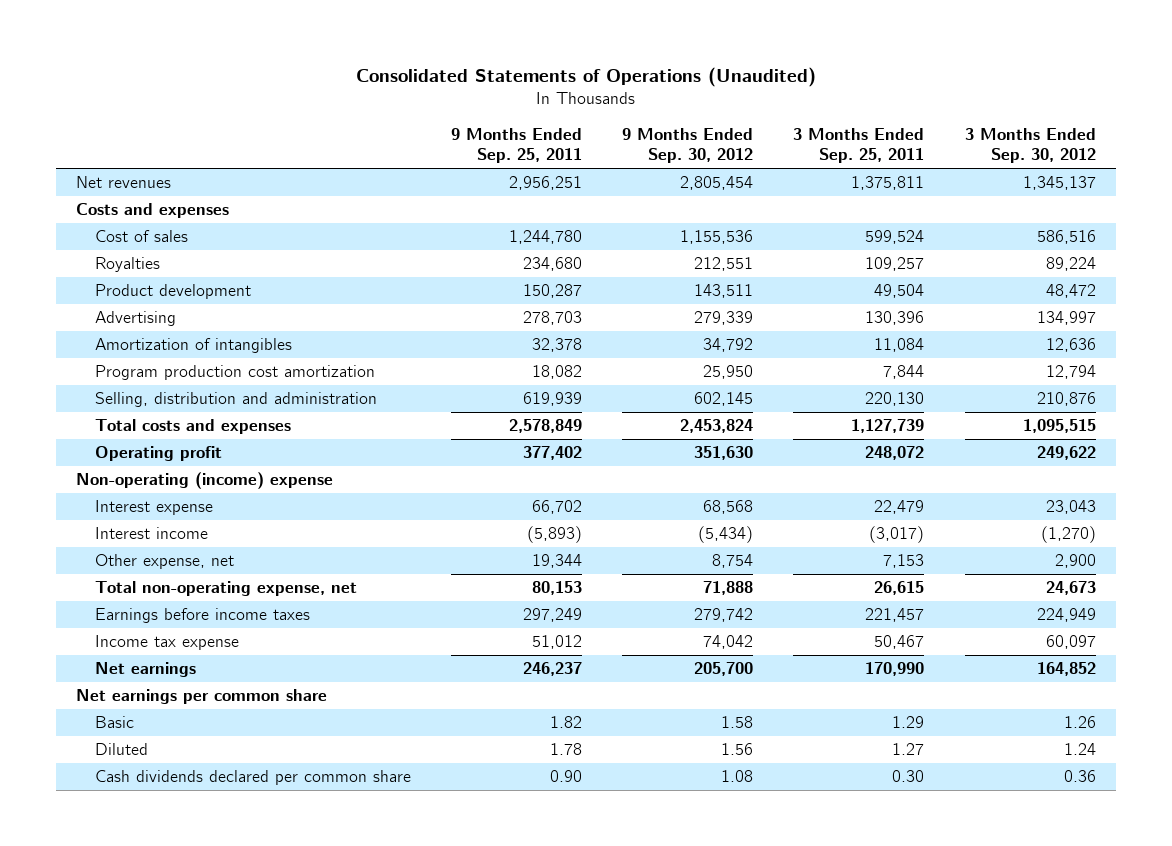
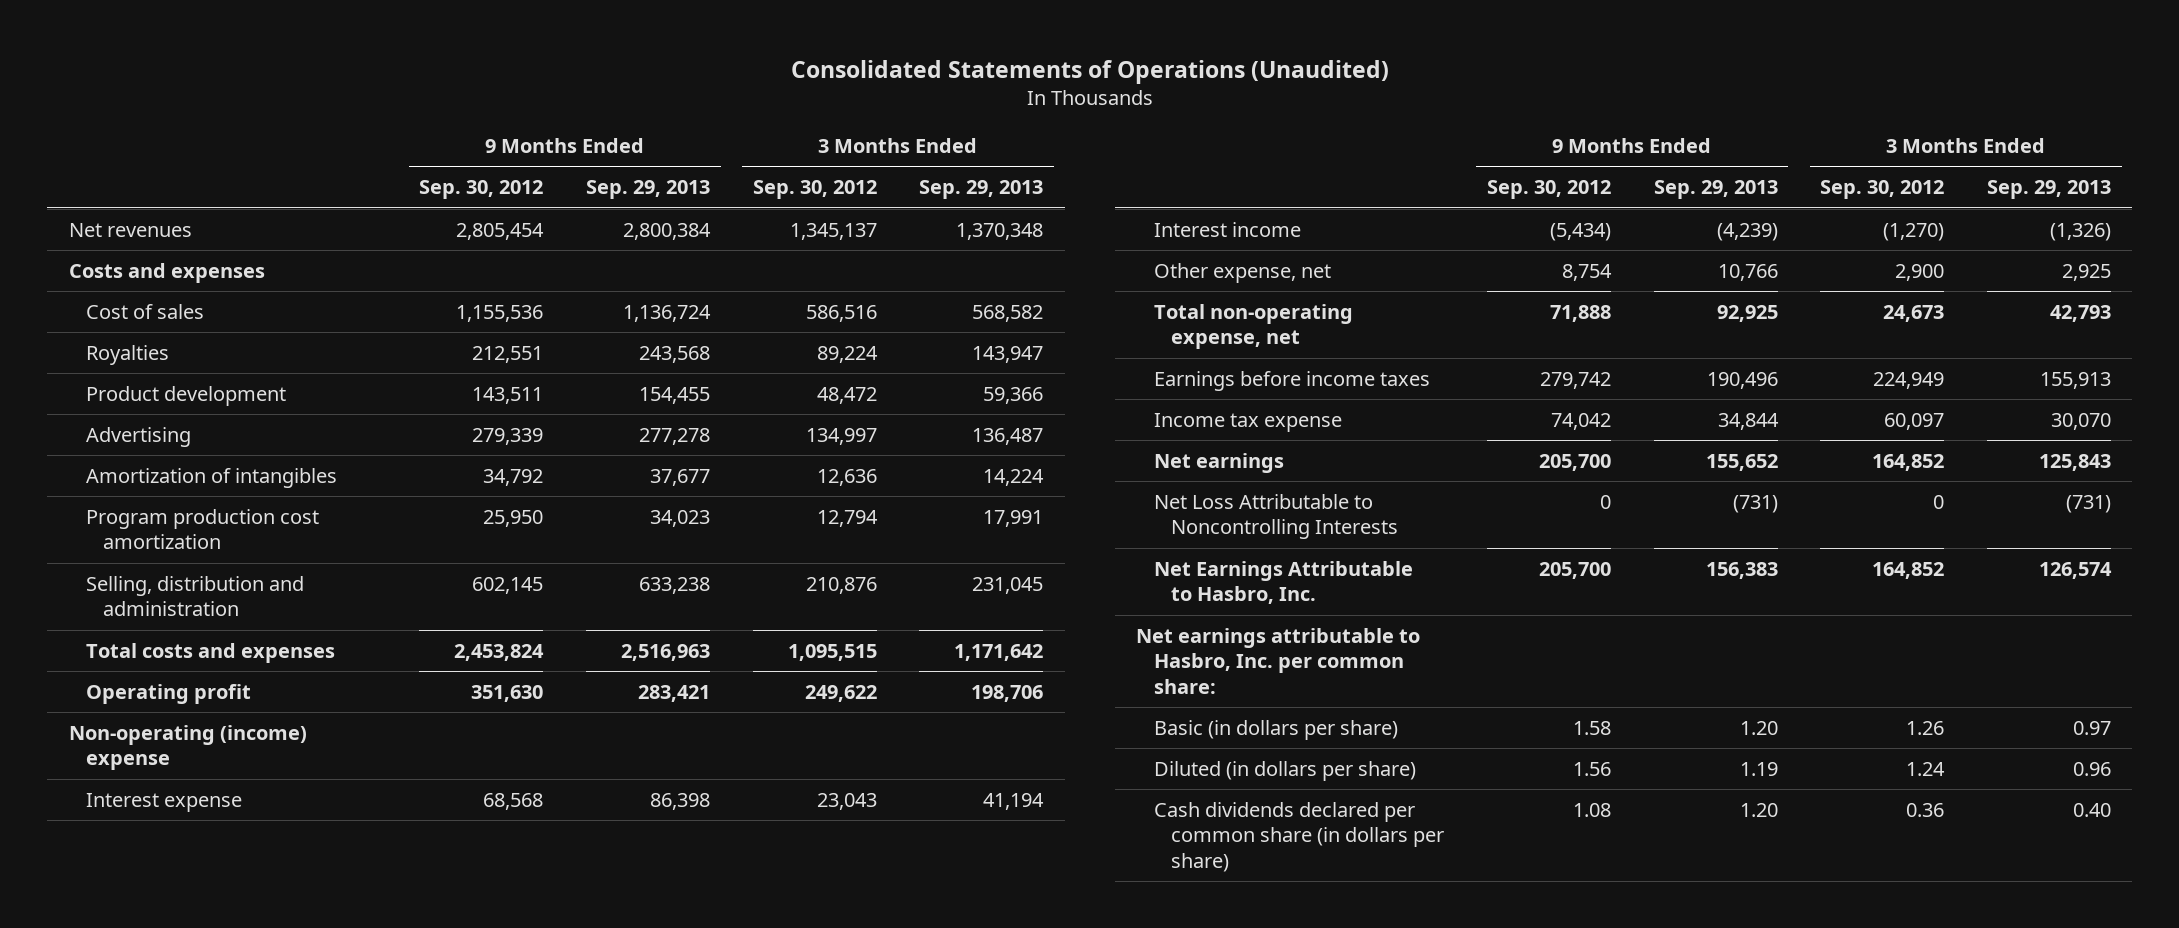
[450,127,582,164] 9 Months Ended Sep. 25, 2011 -> none
[793,127,925,164] 3 Months Ended Sep. 25, 2011 -> none
none -> [585,180,710,200] Sep. 29, 2013
none -> [919,180,1044,200] Sep. 29, 2013
none -> [1153,493,1399,540] Net Loss Attributable to Noncontrolling Interests
none -> [1153,560,1413,605] Net Earnings Attributable to Hasbro, Inc.
[76,689,328,705] Net earnings per common share -> [1136,627,1421,694] Net earnings attributable to Hasbro, Inc. per common share:
[94,716,134,729] Basic -> [1153,719,1398,740] Basic (in dollars per share)
[94,743,148,756] Diluted -> [1153,760,1416,781] Diluted (in dollars per share)
[94,770,411,786] Cash dividends declared per common share -> [1153,801,1445,872] Cash dividends declared per common share (in dollars per share)

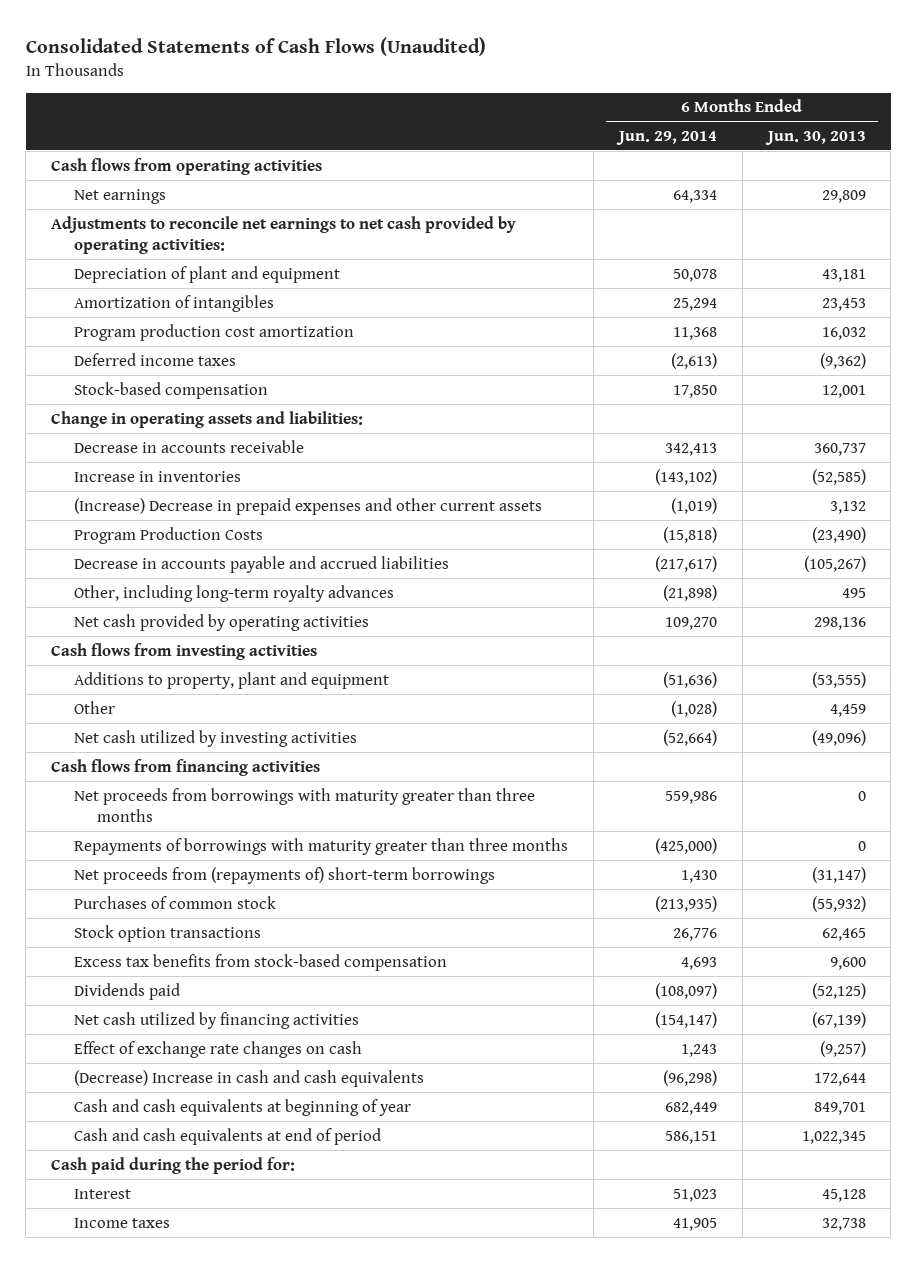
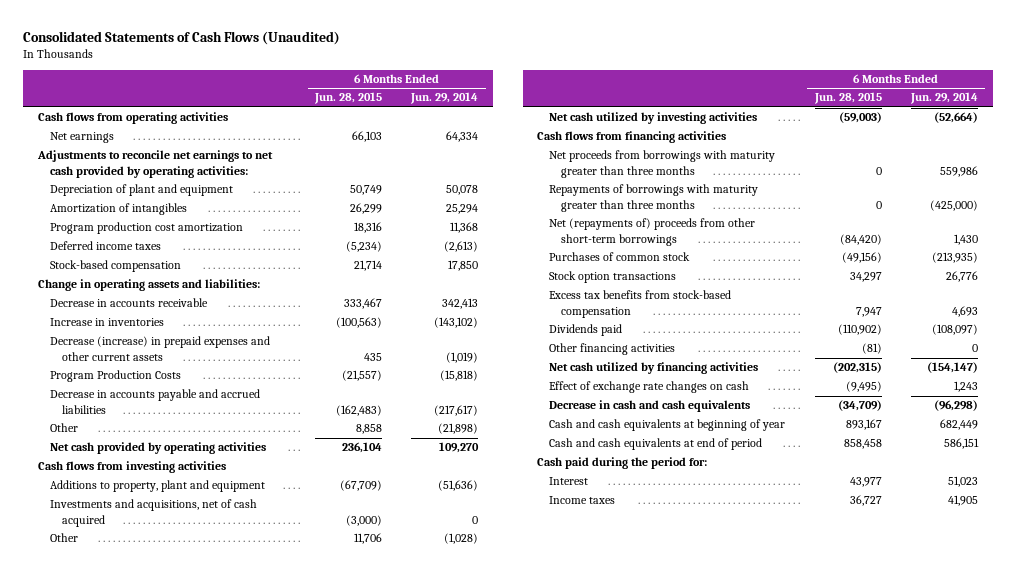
[764,130,866,145] Jun. 30, 2013 -> none
none -> [313,92,382,105] Jun. 28, 2015
[74,497,543,515] (Increase) Decrease in prepaid expenses and other current assets -> [49,336,270,361] Decrease (increase) in prepaid expenses and other current assets
[74,584,395,602] Other, including long-term royalty advances -> [49,423,78,433] Other
none -> [49,499,257,527] Investments and acquisitions, net of cash acquired
[74,866,496,884] Net proceeds from (repayments of) short-term borrowings -> [549,218,756,246] Net (repayments of) proceeds from other short-term borrowings
none -> [549,343,676,356] Other financing activities
[74,1069,425,1087] (Decrease) Increase in cash and cash equivalents -> [549,400,751,413] Decrease in cash and cash equivalents

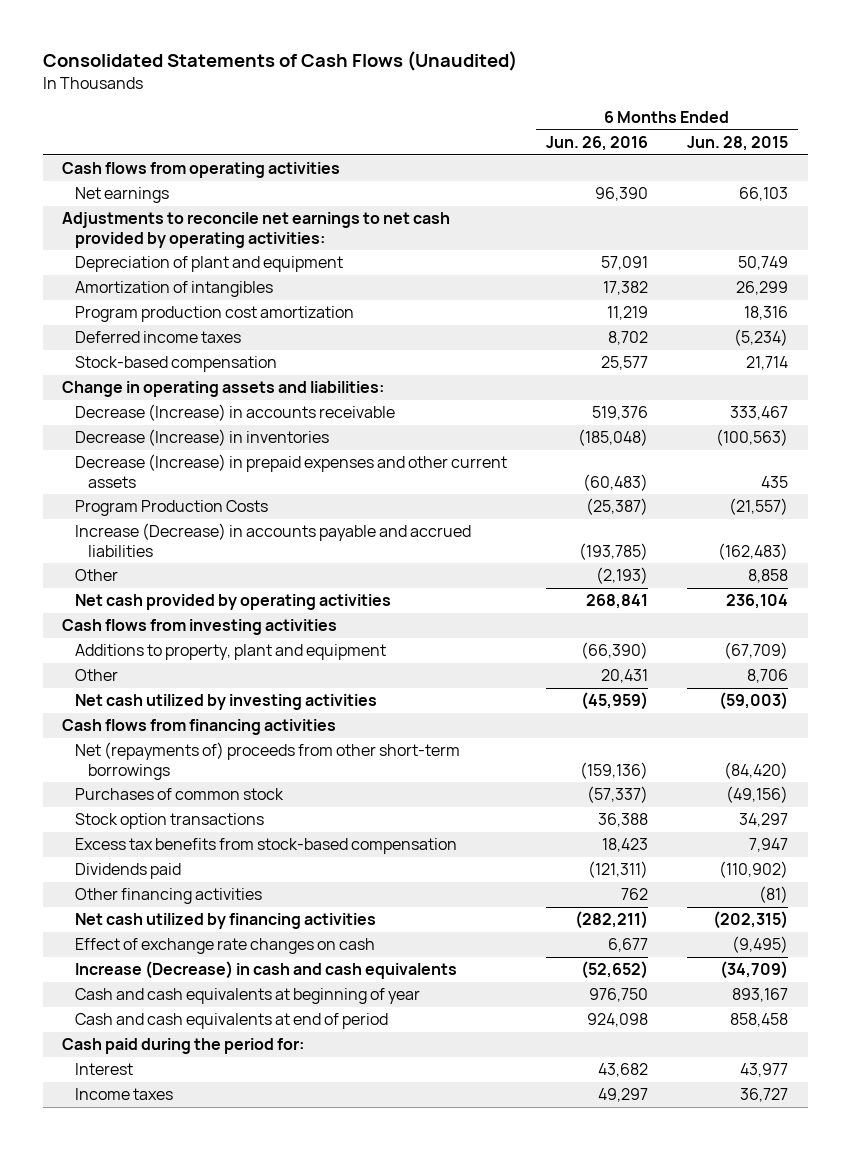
[410,92,479,105] Jun. 29, 2014 -> none
none -> [546,136,649,152] Jun. 26, 2016
[49,298,208,308] Decrease in accounts receivable -> [75,404,396,422] Decrease (Increase) in accounts receivable
[49,318,164,327] Increase in inventories -> [75,429,330,447] Decrease (Increase) in inventories
[49,336,270,361] Decrease (increase) in prepaid expenses and other current assets -> [75,454,508,488] Decrease (Increase) in prepaid expenses and other current assets
[49,389,260,414] Decrease in accounts payable and accrued liabilities -> [75,523,472,557] Increase (Decrease) in accounts payable and accrued liabilities
[49,499,257,527] Investments and acquisitions, net of cash acquired -> none
[353,533,382,545] 11,706 -> [747,669,789,684] 8,706
[549,150,776,178] Net proceeds from borrowings with maturity greater than three months -> none
[549,184,759,212] Repayments of borrowings with maturity greater than three months -> none
[549,400,751,413] Decrease in cash and cash equivalents -> [75,961,458,980] Increase (Decrease) in cash and cash equivalents

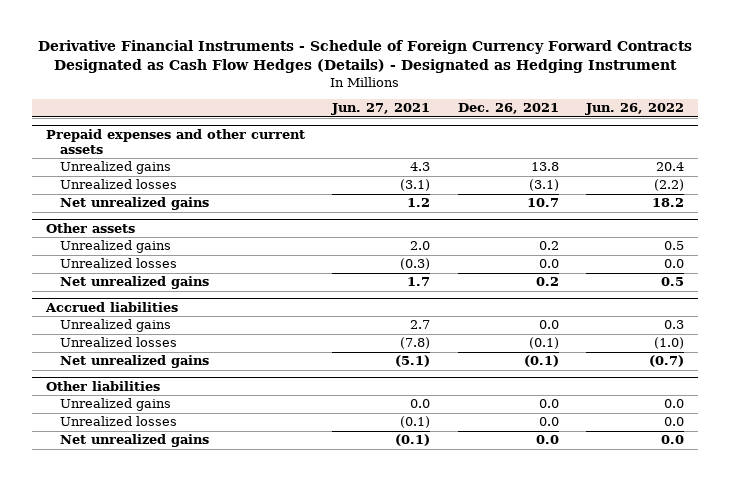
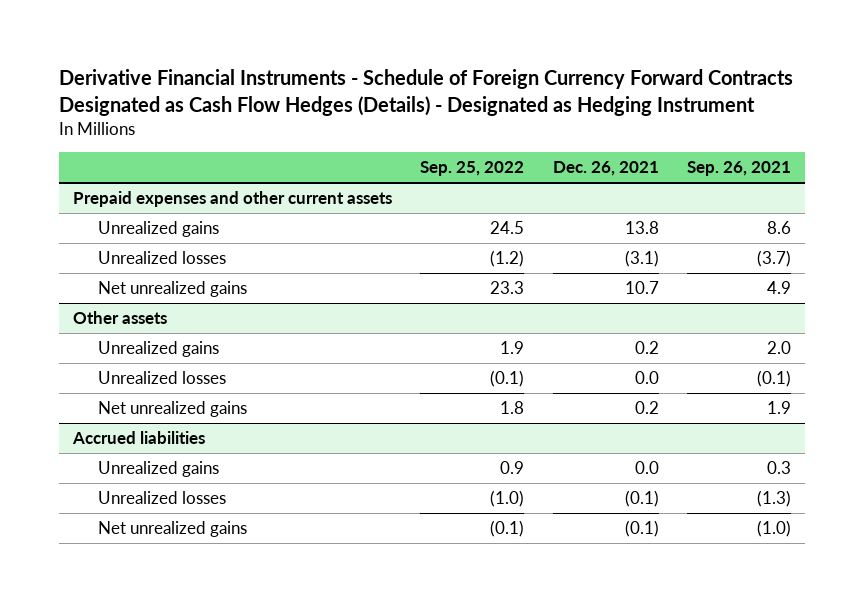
[331,103,431,116] Jun. 27, 2021 -> none
[585,103,685,116] Jun. 26, 2022 -> none
none -> [420,161,525,177] Sep. 25, 2022
none -> [686,161,791,177] Sep. 26, 2021
[45,380,160,391] Other liabilities -> none
[59,398,171,412] Unrealized gains -> none
[59,416,177,427] Unrealized losses -> none
[59,434,209,448] Net unrealized gains -> none

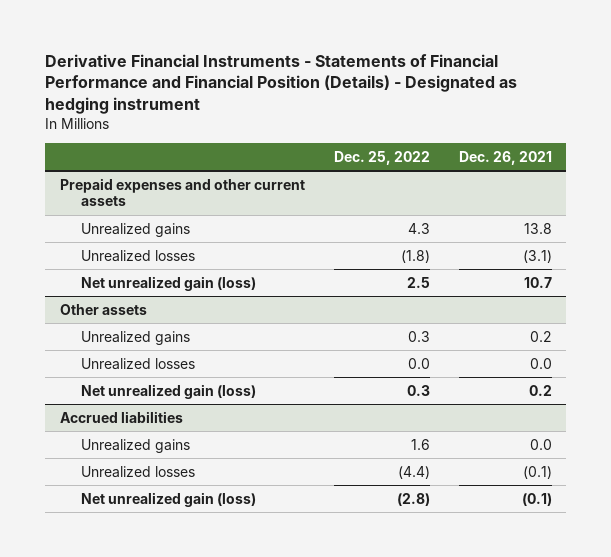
[58,69,793,116] Derivative Financial Instruments - Schedule of Foreign Currency Forward Contracts Designated as Cash Flow Hedges (Details) - Designated as Hedging Instrument -> [45,53,518,115] Derivative Financial Instruments - Statements of Financial Performance and Financial Position (Details) - Designated as hedging instrument
[420,161,525,177] Sep. 25, 2022 -> none
[686,161,791,177] Sep. 26, 2021 -> none
none -> [333,150,430,165] Dec. 25, 2022
[98,281,248,298] Net unrealized gains -> [80,275,256,291] Net unrealized gain (loss)
[98,401,248,418] Net unrealized gains -> [80,383,256,399] Net unrealized gain (loss)
[98,521,248,538] Net unrealized gains -> [80,491,256,507] Net unrealized gain (loss)

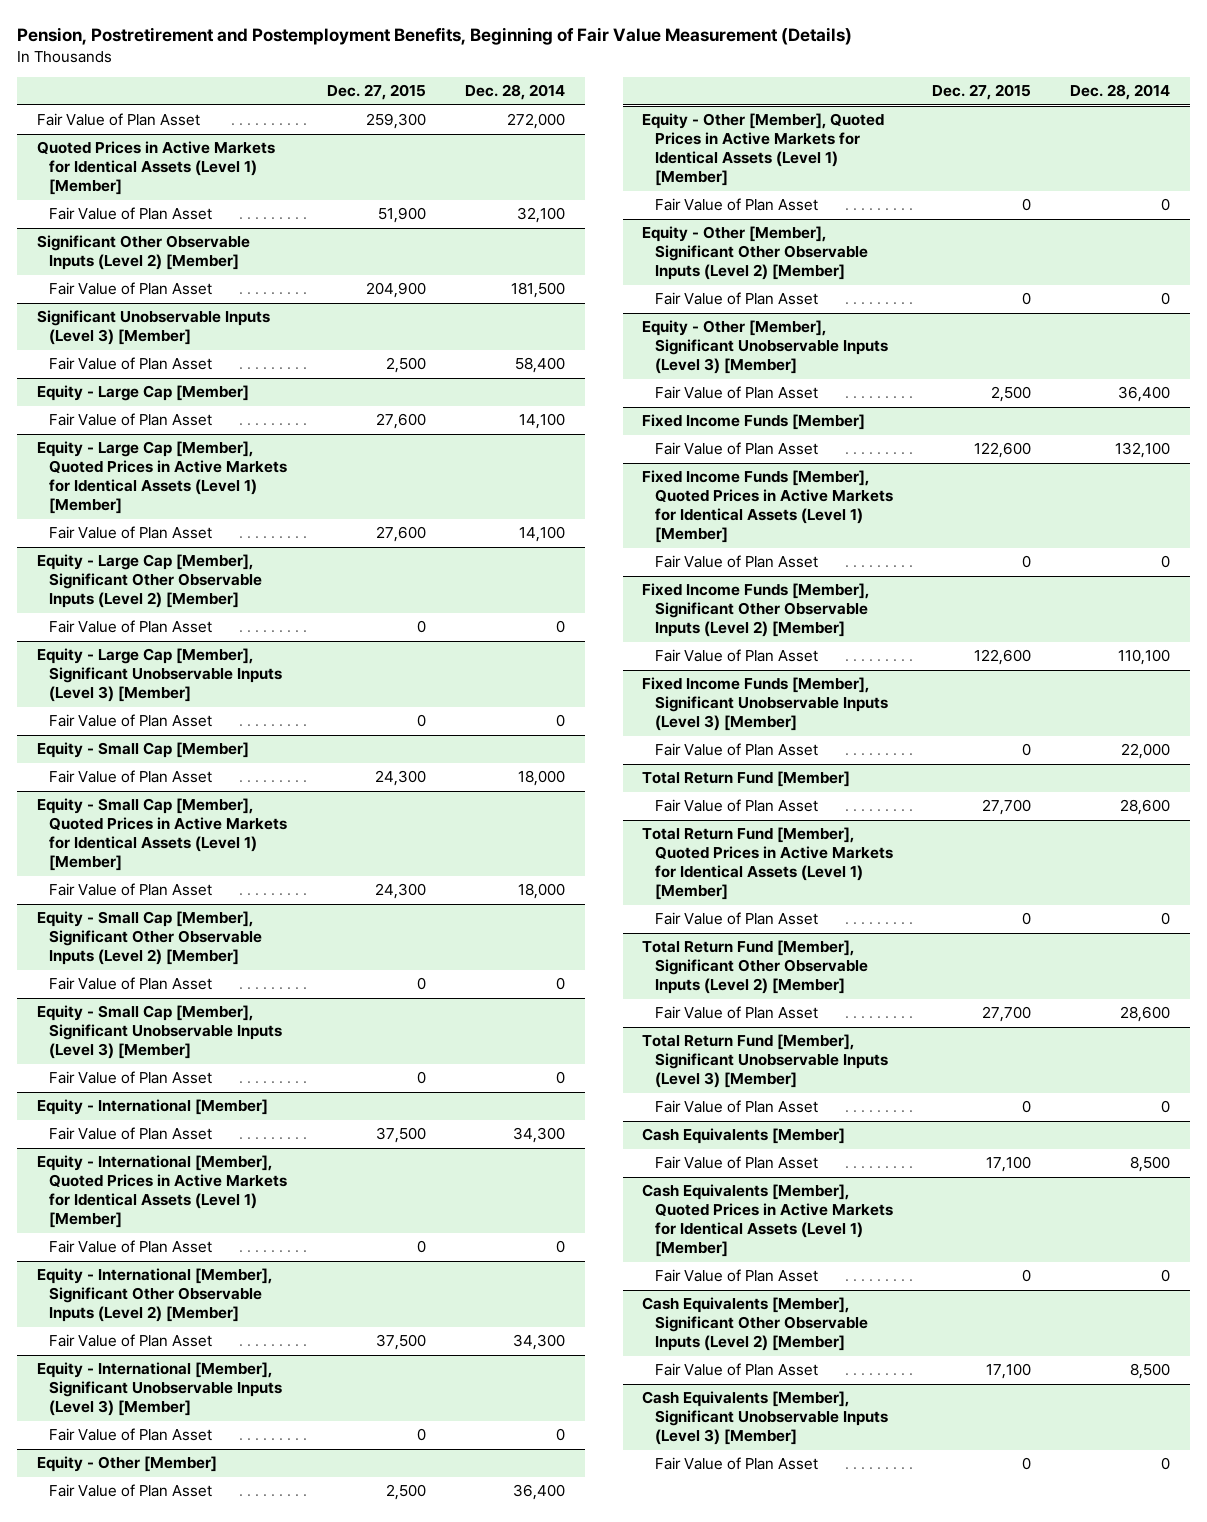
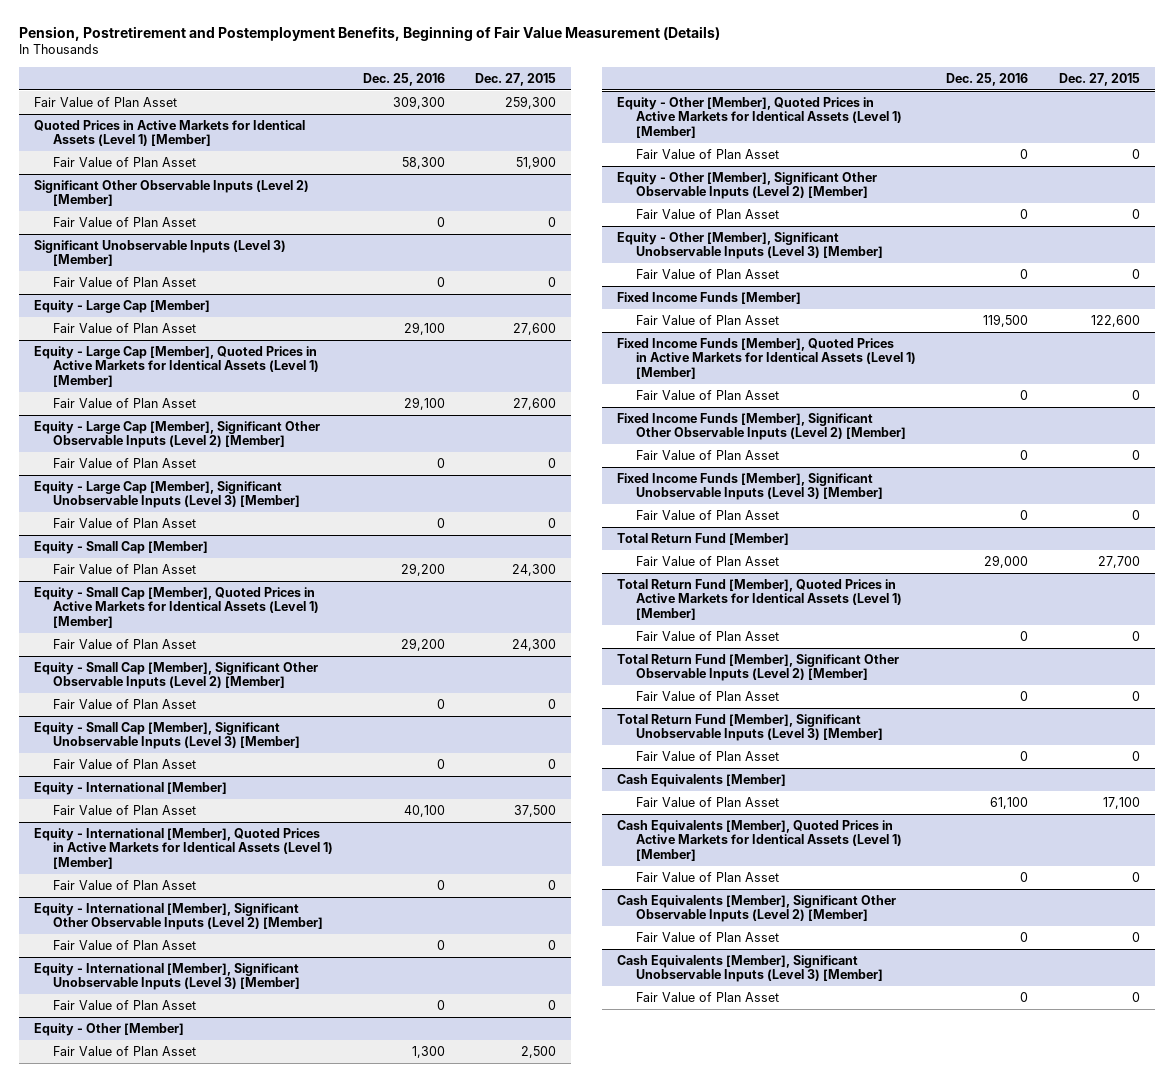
[464,84,565,101] Dec. 28, 2014 -> none
none -> [362,72,445,86] Dec. 25, 2016
[365,282,426,299] 204,900 -> [548,216,557,227] 0
[385,357,426,374] 2,500 -> [548,276,557,287] 0
[375,1334,426,1351] 37,500 -> [548,939,557,950] 0
[991,386,1032,403] 2,500 -> [1131,268,1140,279] 0
[974,649,1032,666] 122,600 -> [1131,449,1140,460] 0
[982,1006,1032,1023] 27,700 -> [1131,690,1140,701] 0
[986,1363,1032,1380] 17,100 -> [1131,931,1140,942] 0

